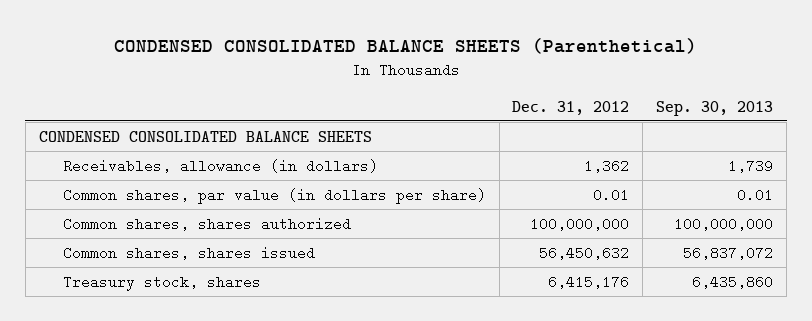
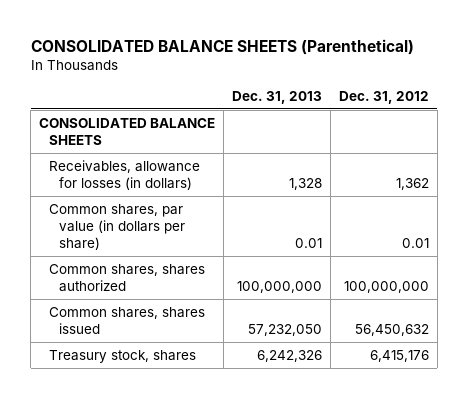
[113,37,697,54] CONDENSED CONSOLIDATED BALANCE SHEETS (Parenthetical) -> [30,38,414,55] CONSOLIDATED BALANCE SHEETS (Parenthetical)
[656,100,774,116] Sep. 30, 2013 -> none
none -> [232,90,323,104] Dec. 31, 2013
[38,130,372,142] CONDENSED CONSOLIDATED BALANCE SHEETS -> [39,117,216,145] CONSOLIDATED BALANCE SHEETS
[62,158,378,173] Receivables, allowance (in dollars) -> [49,159,201,190] Receivables, allowance for losses (in dollars)

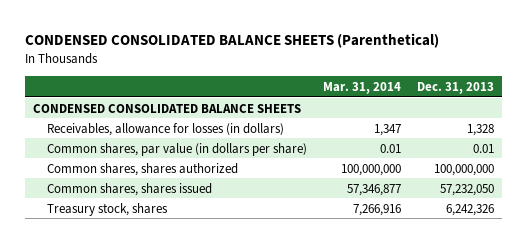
[30,38,414,55] CONSOLIDATED BALANCE SHEETS (Parenthetical) -> [24,33,439,49] CONDENSED CONSOLIDATED BALANCE SHEETS (Parenthetical)
[338,90,429,104] Dec. 31, 2012 -> none
none -> [323,82,402,95] Mar. 31, 2014
[39,117,216,145] CONSOLIDATED BALANCE SHEETS -> [32,103,301,113] CONDENSED CONSOLIDATED BALANCE SHEETS

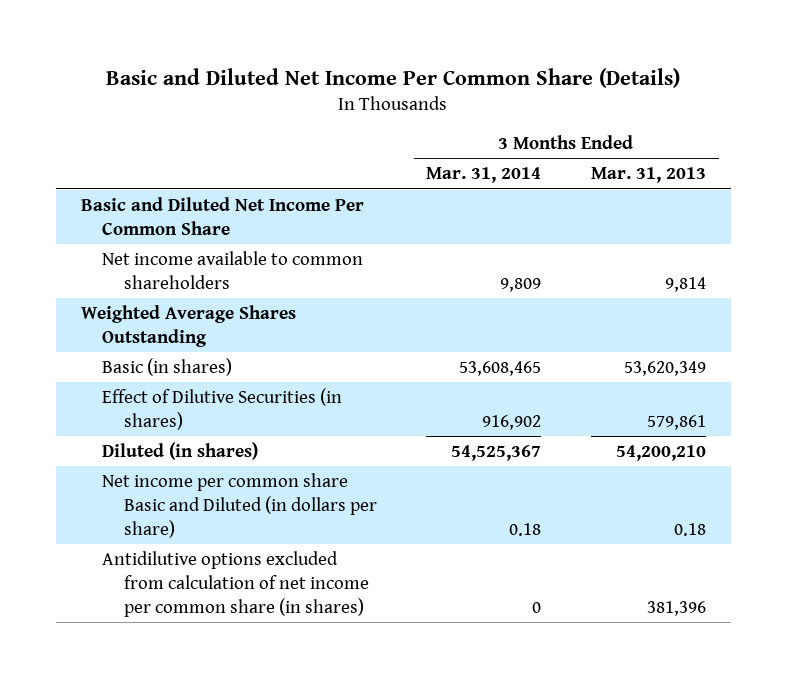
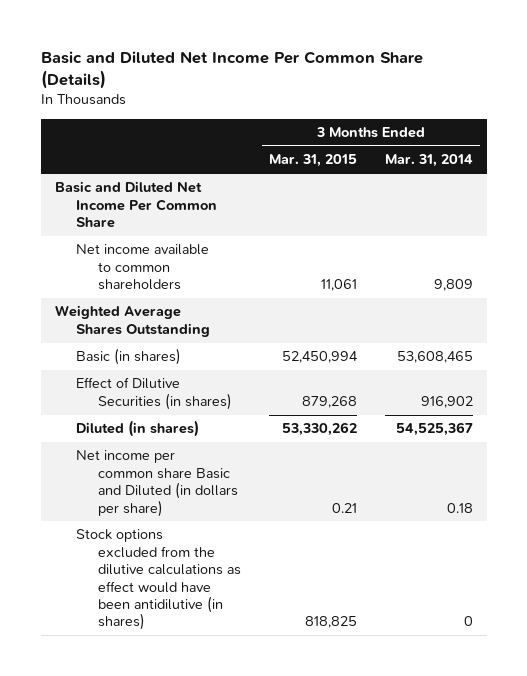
[591,167,707,184] Mar. 31, 2013 -> none
none -> [269,154,358,168] Mar. 31, 2015
[102,550,369,617] Antidilutive options excluded from calculation of net income per common share (in shares) -> [76,529,242,631] Stock options excluded from the dilutive calculations as effect would have been antidilutive (in shares)

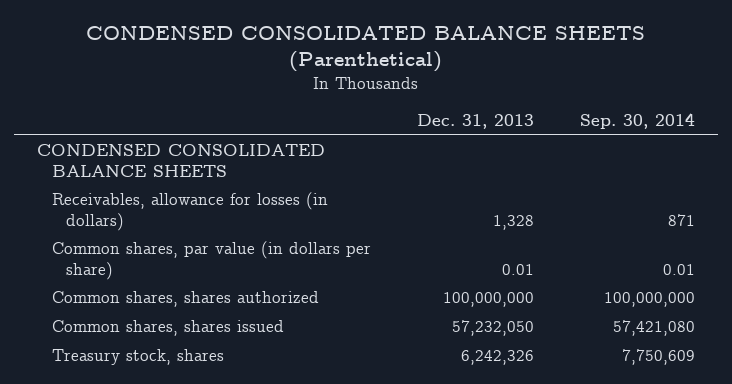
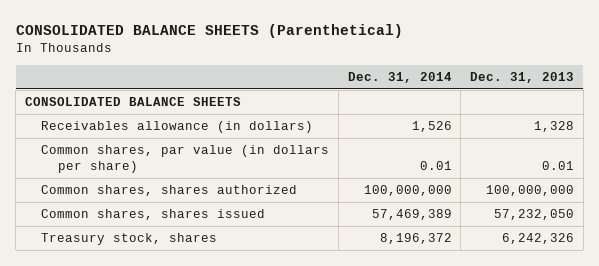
[86,26,646,73] CONDENSED CONSOLIDATED BALANCE SHEETS (Parenthetical) -> [15,24,403,39] CONSOLIDATED BALANCE SHEETS (Parenthetical)
[579,113,695,130] Sep. 30, 2014 -> none
none -> [347,71,452,83] Dec. 31, 2014
[37,144,326,177] CONDENSED CONSOLIDATED BALANCE SHEETS -> [24,97,241,107] CONSOLIDATED BALANCE SHEETS
[51,192,328,231] Receivables, allowance for losses (in dollars) -> [41,121,314,134] Receivables allowance (in dollars)

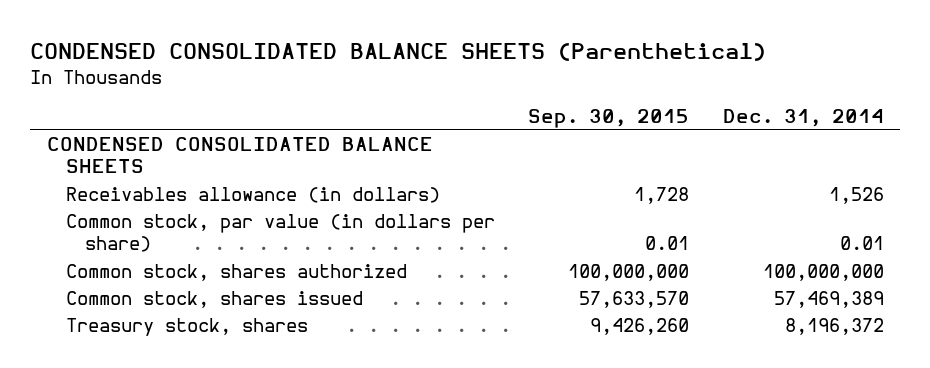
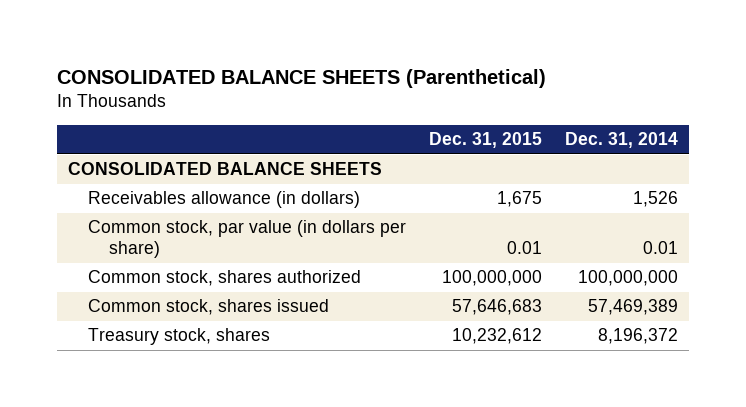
[30,42,767,61] CONDENSED CONSOLIDATED BALANCE SHEETS (Parenthetical) -> [56,68,546,88] CONSOLIDATED BALANCE SHEETS (Parenthetical)
[528,108,690,128] Sep. 30, 2015 -> none
none -> [429,132,543,149] Dec. 31, 2015
[46,136,433,174] CONDENSED CONSOLIDATED BALANCE SHEETS -> [68,162,383,176] CONSOLIDATED BALANCE SHEETS

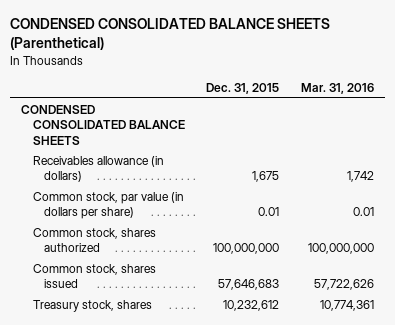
[56,68,546,88] CONSOLIDATED BALANCE SHEETS (Parenthetical) -> [10,18,331,51] CONDENSED CONSOLIDATED BALANCE SHEETS (Parenthetical)
[564,132,678,149] Dec. 31, 2014 -> none
none -> [301,82,375,94] Mar. 31, 2016
[68,162,383,176] CONSOLIDATED BALANCE SHEETS -> [21,104,185,145] CONDENSED CONSOLIDATED BALANCE SHEETS

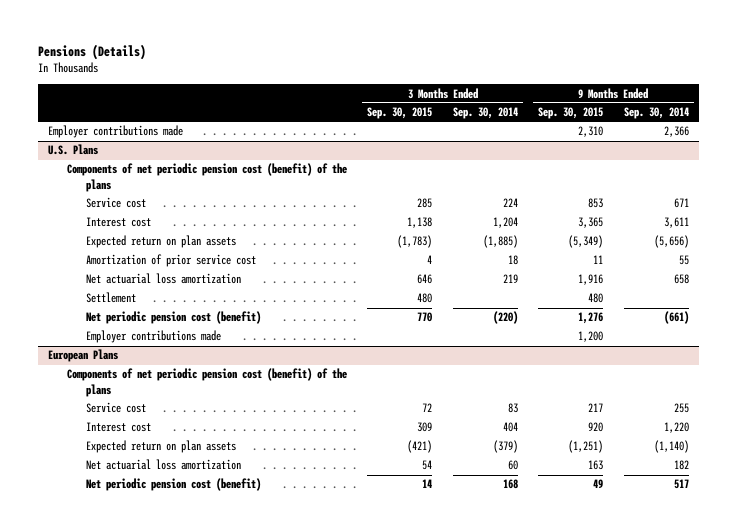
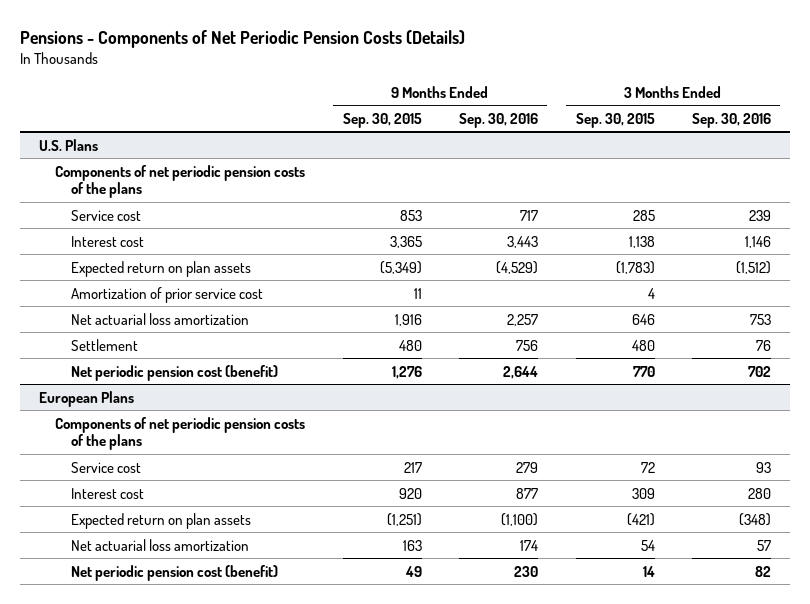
[37,44,146,61] Pensions (Details) -> [20,29,466,48] Pensions - Components of Net Periodic Pension Costs (Details)
[452,107,518,120] Sep. 30, 2014 -> none
[623,107,689,120] Sep. 30, 2014 -> none
none -> [459,112,539,128] Sep. 30, 2016
none -> [692,112,772,128] Sep. 30, 2016
[48,125,184,139] Employer contributions made -> none
[66,163,347,192] Components of net periodic pension cost (benefit) of the plans -> [55,164,306,199] Components of net periodic pension costs of the plans
[85,330,221,344] Employer contributions made -> none
[66,368,347,397] Components of net periodic pension cost (benefit) of the plans -> [55,416,306,451] Components of net periodic pension costs of the plans

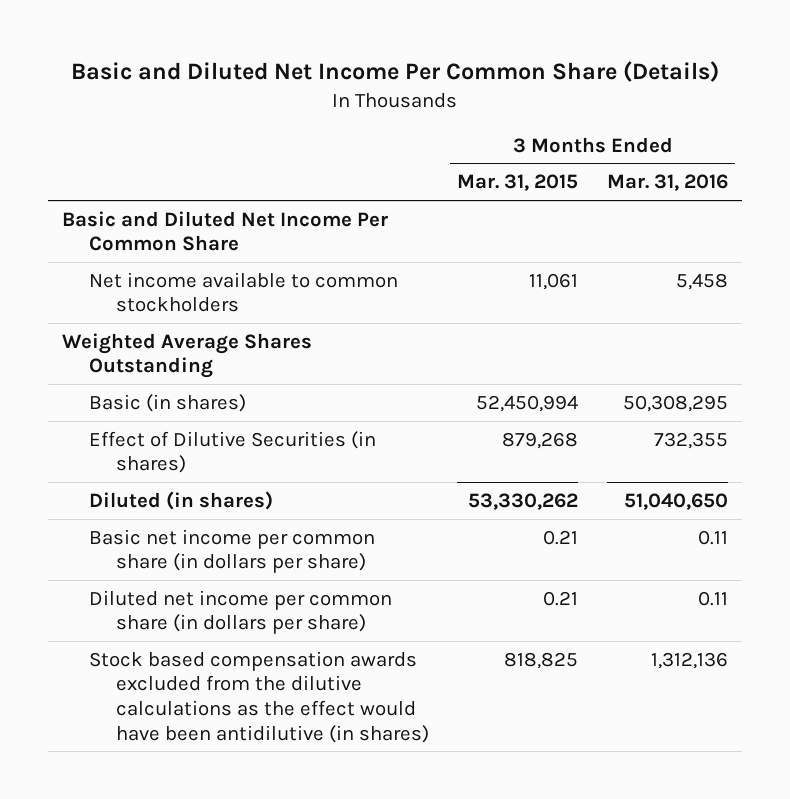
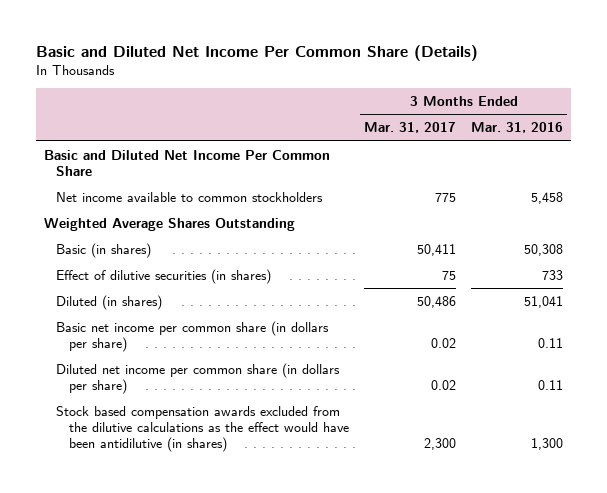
[457,174,579,192] Mar. 31, 2015 -> none
none -> [364,122,457,134] Mar. 31, 2017
[622,394,728,412] 50,308,295 -> [524,243,564,256] 50,308
[88,430,376,474] Effect of Dilutive Securities (in shares) -> [56,268,272,284] Effect of dilutive securities (in shares)
[653,431,728,449] 732,355 -> [542,269,564,280] 733
[623,492,728,510] 51,040,650 -> [524,295,564,308] 51,041
[650,651,728,669] 1,312,136 -> [531,438,564,451] 1,300

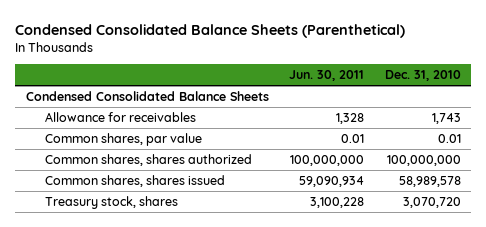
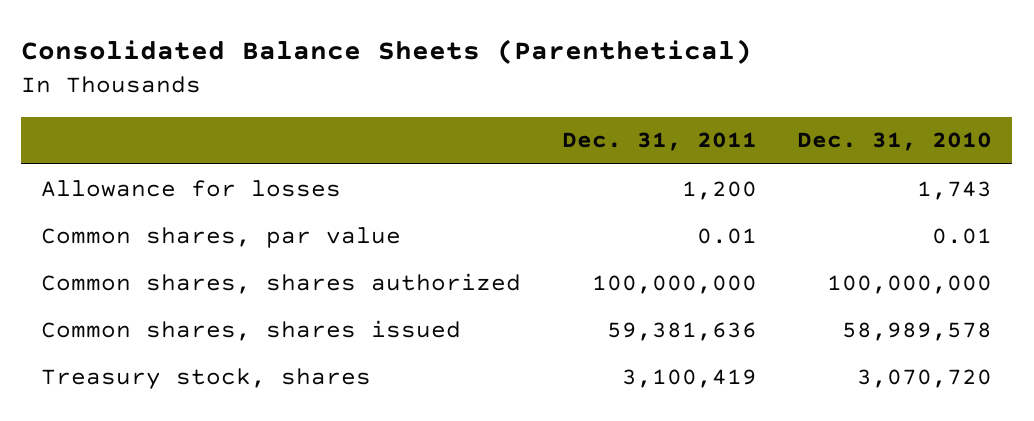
[15,23,406,38] Condensed Consolidated Balance Sheets (Parenthetical) -> [21,39,753,65] Consolidated Balance Sheets (Parenthetical)
[289,70,365,82] Jun. 30, 2011 -> none
none -> [561,132,757,152] Dec. 31, 2011
[25,90,269,101] Condensed Consolidated Balance Sheets -> none
[44,111,196,122] Allowance for receivables -> [41,179,342,197] Allowance for losses

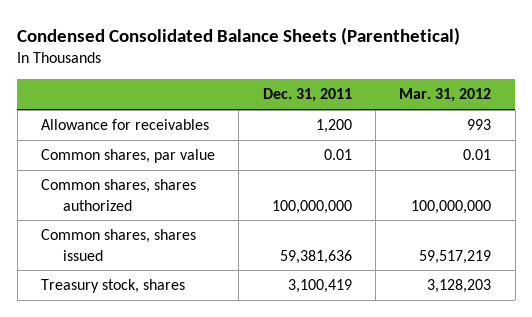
[21,39,753,65] Consolidated Balance Sheets (Parenthetical) -> [17,26,461,45] Condensed Consolidated Balance Sheets (Parenthetical)
[797,132,993,152] Dec. 31, 2010 -> none
none -> [399,88,492,103] Mar. 31, 2012
[41,179,342,197] Allowance for losses -> [40,119,209,131] Allowance for receivables

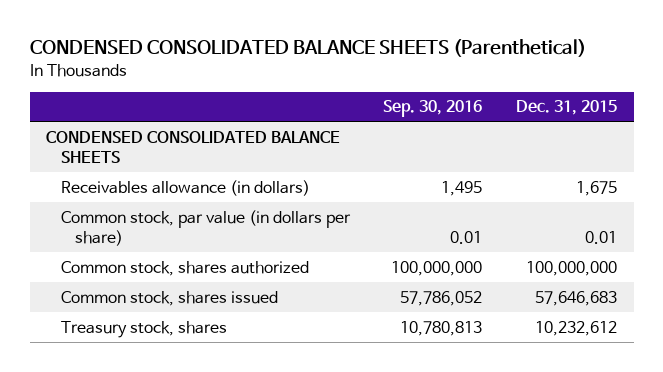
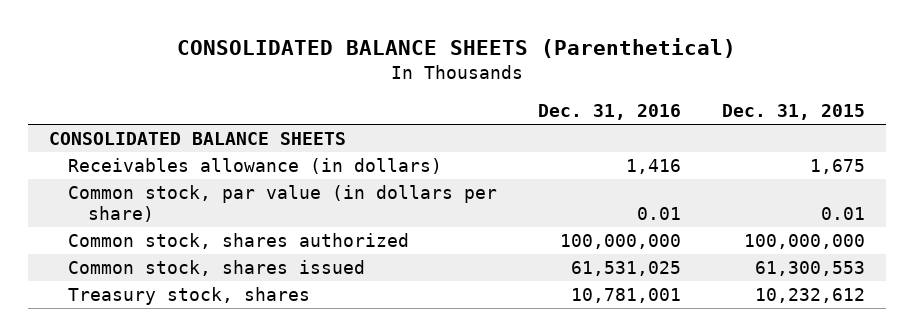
[29,39,586,58] CONDENSED CONSOLIDATED BALANCE SHEETS (Parenthetical) -> [176,38,736,59] CONSOLIDATED BALANCE SHEETS (Parenthetical)
[383,100,483,118] Sep. 30, 2016 -> none
none -> [538,104,682,121] Dec. 31, 2016
[46,130,341,164] CONDENSED CONSOLIDATED BALANCE SHEETS -> [48,132,346,146] CONSOLIDATED BALANCE SHEETS
[534,290,617,306] 57,646,683 -> [755,261,866,277] 61,300,553

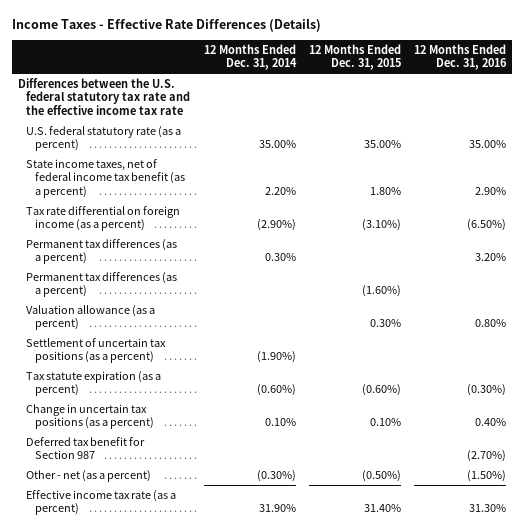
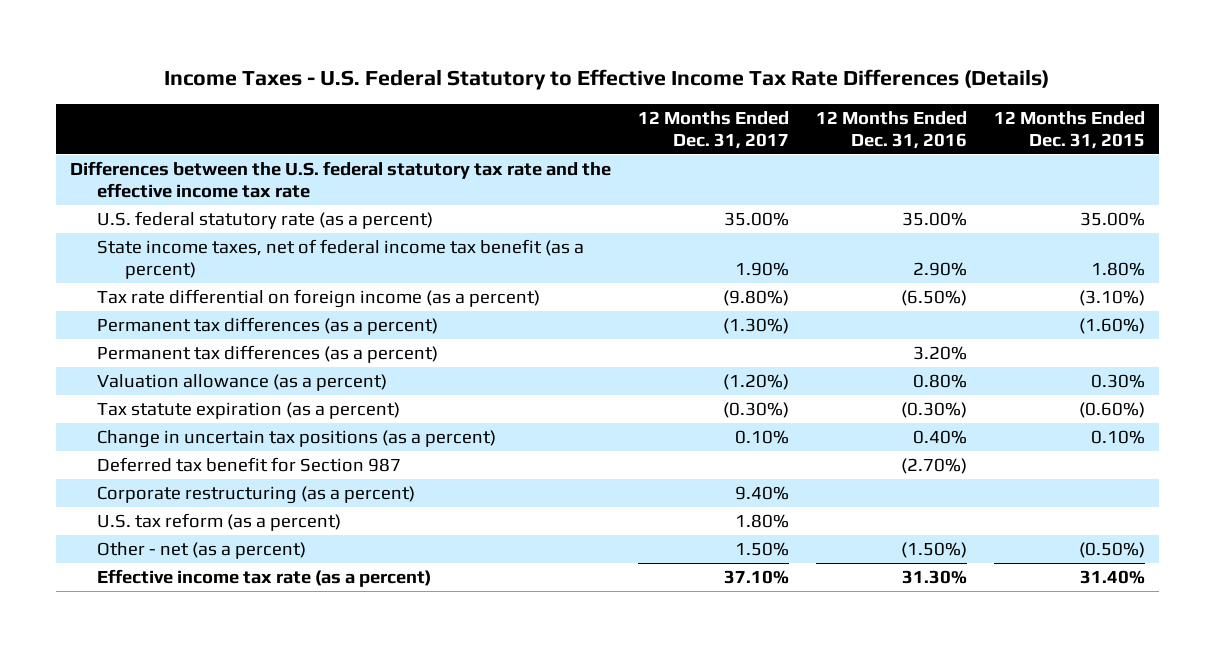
[11,17,321,32] Income Taxes - Effective Rate Differences (Details) -> [164,69,1050,91] Income Taxes - U.S. Federal Statutory to Effective Income Tax Rate Differences (Details)
[203,43,297,71] 12 Months Ended Dec. 31, 2014 -> none
none -> [637,110,789,150] 12 Months Ended Dec. 31, 2017
[26,239,178,265] Permanent tax differences (as a percent) -> [97,345,439,364] Permanent tax differences (as a percent)
[26,338,167,364] Settlement of uncertain tax positions (as a percent) -> none
none -> [97,486,416,505] Corporate restructuring (as a percent)
none -> [97,513,342,532] U.S. tax reform (as a percent)

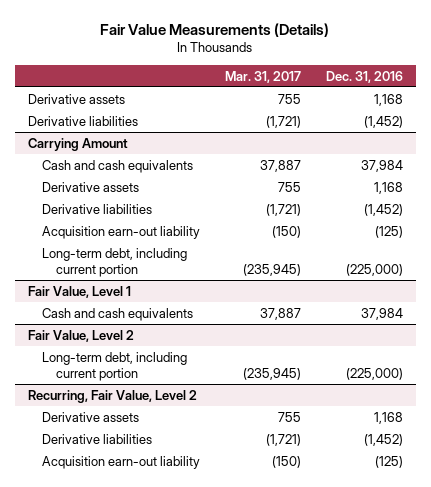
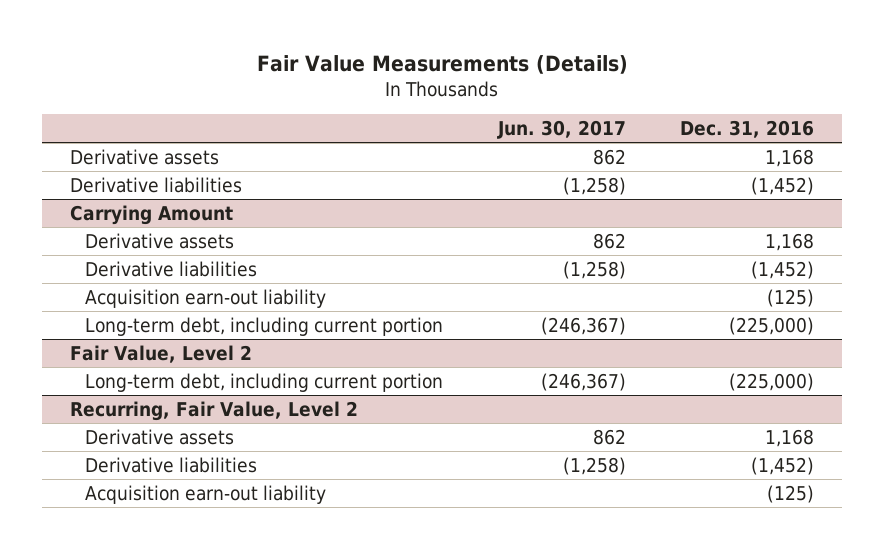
[225,70,302,83] Mar. 31, 2017 -> none
none -> [496,120,626,140] Jun. 30, 2017
[41,159,193,173] Cash and cash equivalents -> none
[27,285,131,298] Fair Value, Level 1 -> none
[41,307,193,321] Cash and cash equivalents -> none

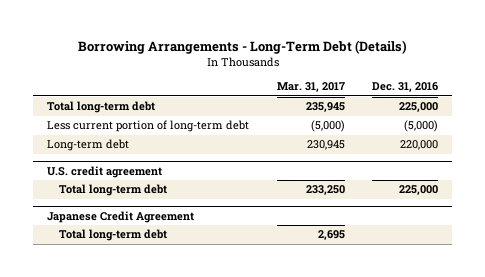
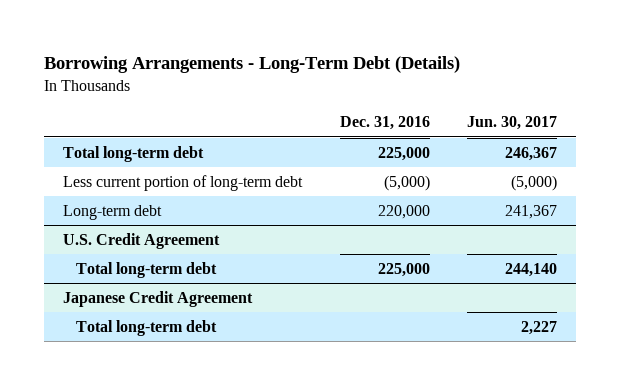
[276,82,345,93] Mar. 31, 2017 -> none
none -> [466,116,557,131] Jun. 30, 2017
[47,165,163,178] U.S. credit agreement -> [63,232,221,249] U.S. Credit Agreement

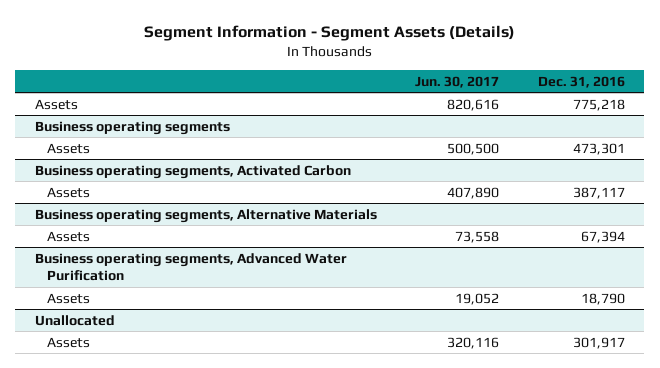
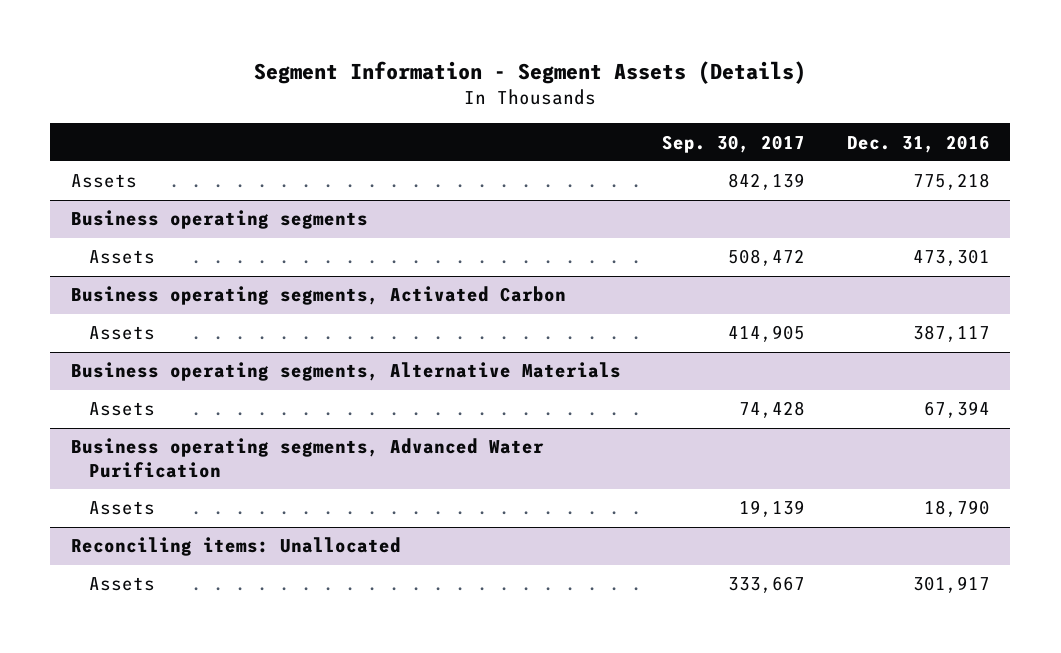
[415,75,500,88] Jun. 30, 2017 -> none
none -> [662,134,806,153] Sep. 30, 2017
[34,314,115,326] Unallocated -> [70,537,401,557] Reconciling items: Unallocated

